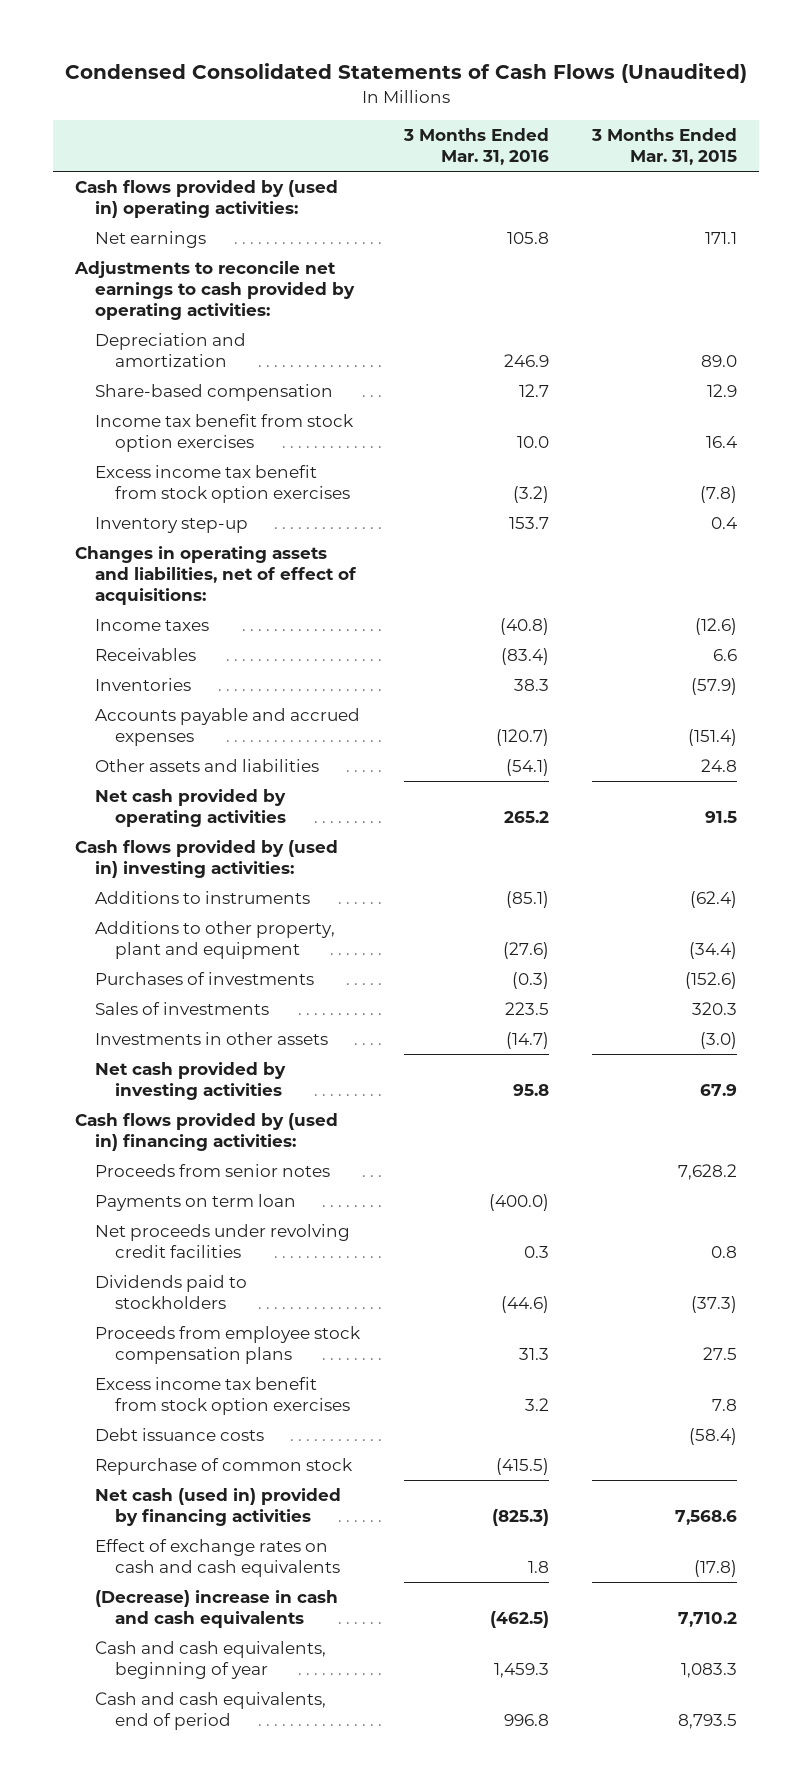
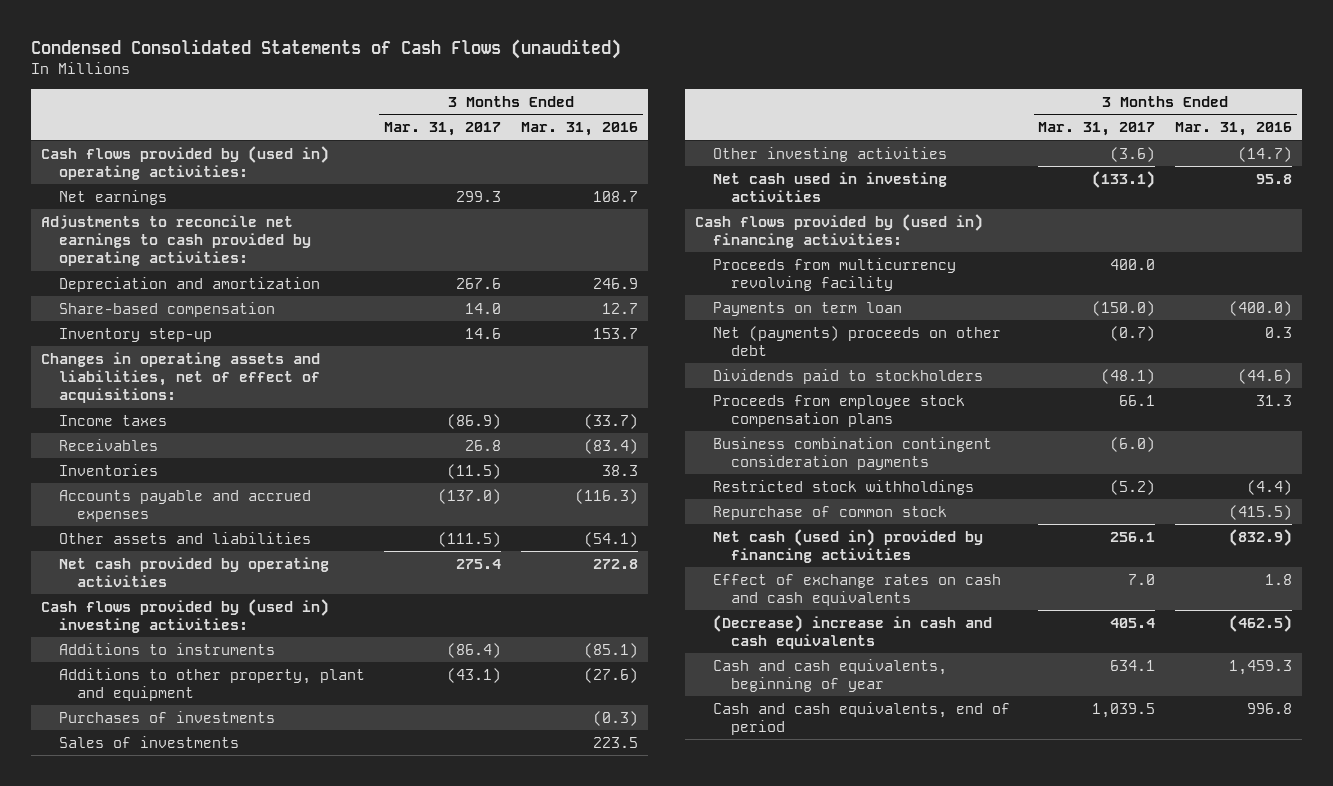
[64,63,747,84] Condensed Consolidated Statements of Cash Flows (Unaudited) -> [30,39,621,60] Condensed Consolidated Statements of Cash Flows (unaudited)
[591,128,738,165] 3 Months Ended Mar. 31, 2015 -> none
none -> [384,122,502,137] Mar. 31, 2017
[506,232,549,245] 105.8 -> [592,190,638,202] 108.7
[94,414,354,453] Income tax benefit from stock option exercises -> none
[94,465,351,504] Excess income tax benefit from stock option exercises -> none
[499,618,549,636] (40.8) -> [583,413,638,429] (33.7)
[495,729,549,747] (120.7) -> [574,488,638,504] (116.3)
[503,811,549,824] 265.2 -> [592,558,638,569] 272.8
[94,1032,328,1046] Investments in other assets -> [712,146,947,162] Other investing activities
[94,1062,286,1101] Net cash provided by investing activities -> [712,171,947,203] Net cash used in investing activities
[94,1164,330,1178] Proceeds from senior notes -> none
none -> [712,257,956,292] Proceeds from multicurrency revolving facility
[94,1224,350,1259] Net proceeds under revolving credit facilities -> none
none -> [712,325,1001,357] Net (payments) proceeds on other debt
[94,1377,351,1416] Excess income tax benefit from stock option exercises -> none
[94,1428,264,1442] Debt issuance costs -> none
none -> [712,436,992,471] Business combination contingent consideration payments
none -> [712,479,974,495] Restricted stock withholdings
[491,1509,549,1527] (825.3) -> [1229,528,1293,546] (832.9)

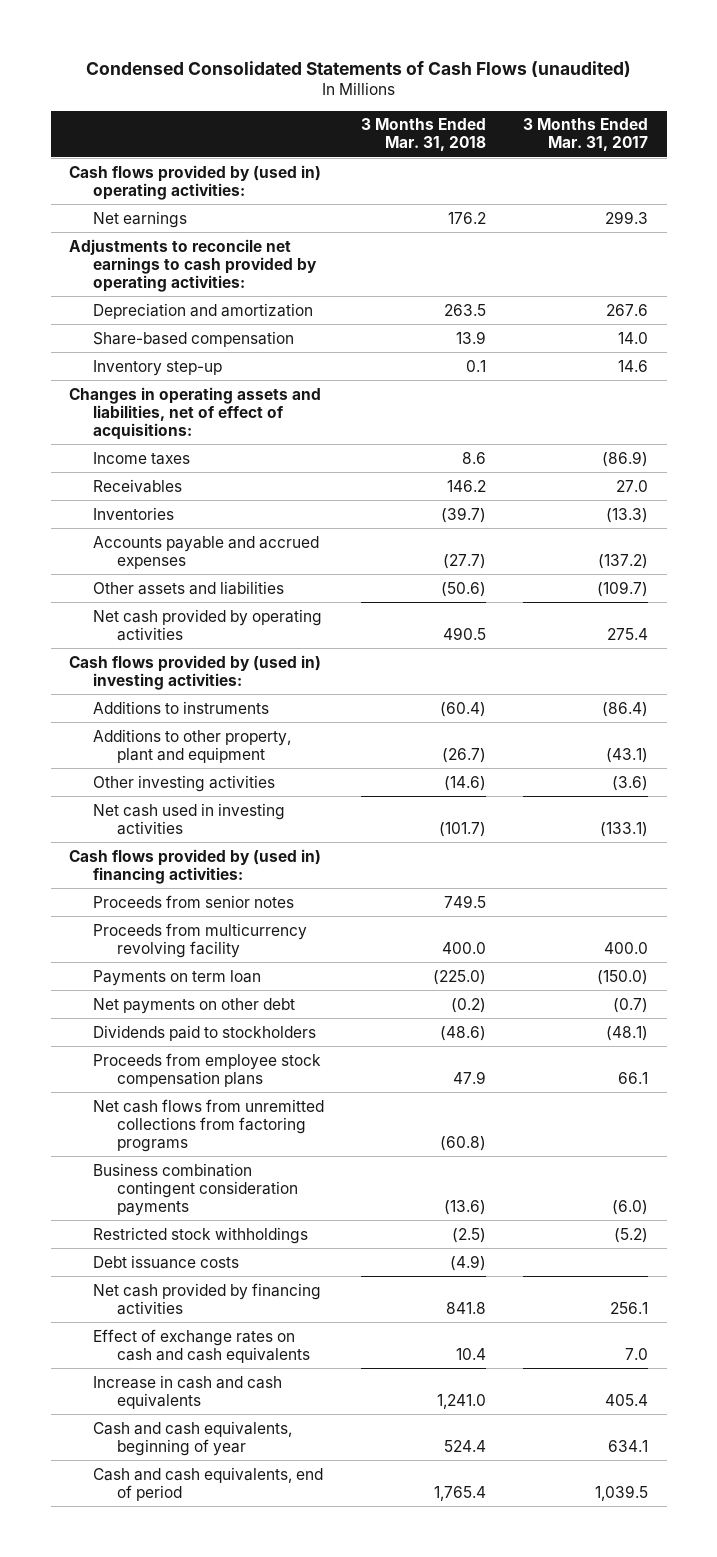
[520,122,638,137] Mar. 31, 2016 -> none
none -> [361,118,487,152] 3 Months Ended Mar. 31, 2018
[465,439,502,451] 26.8 -> [616,479,649,492] 27.0
[447,463,502,479] (11.5) -> [606,507,649,523] (13.3)
[438,488,502,504] (137.0) -> [598,553,649,569] (137.2)
[438,531,502,547] (111.5) -> [597,580,649,597] (109.7)
[58,710,275,723] Purchases of investments -> none
[58,735,239,748] Sales of investments -> none
none -> [93,894,295,908] Proceeds from senior notes
[712,325,1001,357] Net (payments) proceeds on other debt -> [93,997,296,1014] Net payments on other debt
none -> [93,1098,325,1152] Net cash flows from unremitted collections from factoring programs
[712,505,947,520] Repurchase of common stock -> none
none -> [93,1254,240,1269] Debt issuance costs
[712,528,983,564] Net cash (used in) provided by financing activities -> [93,1282,322,1315] Net cash provided by financing activities
[712,614,992,650] (Decrease) increase in cash and cash equivalents -> [93,1374,283,1409] Increase in cash and cash equivalents

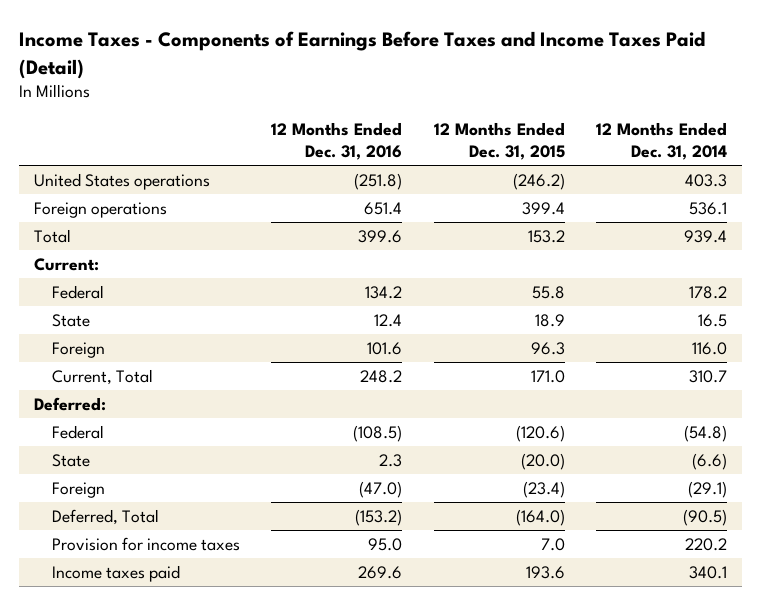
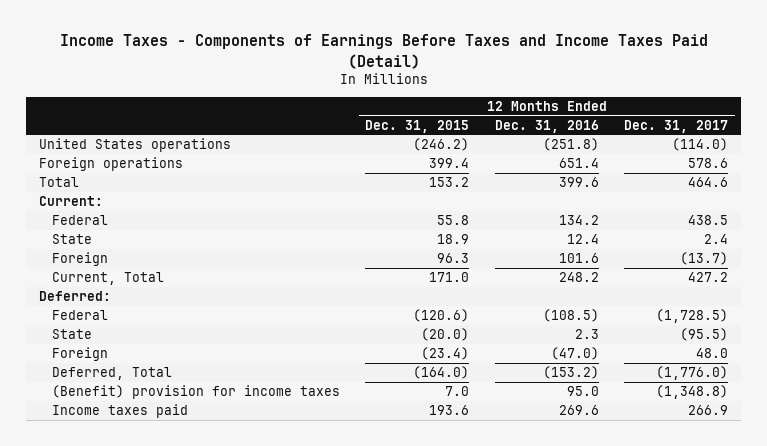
[595,121,727,161] 12 Months Ended Dec. 31, 2014 -> none
none -> [624,119,729,133] Dec. 31, 2017
[52,536,241,551] Provision for income taxes -> [51,384,340,399] (Benefit) provision for income taxes

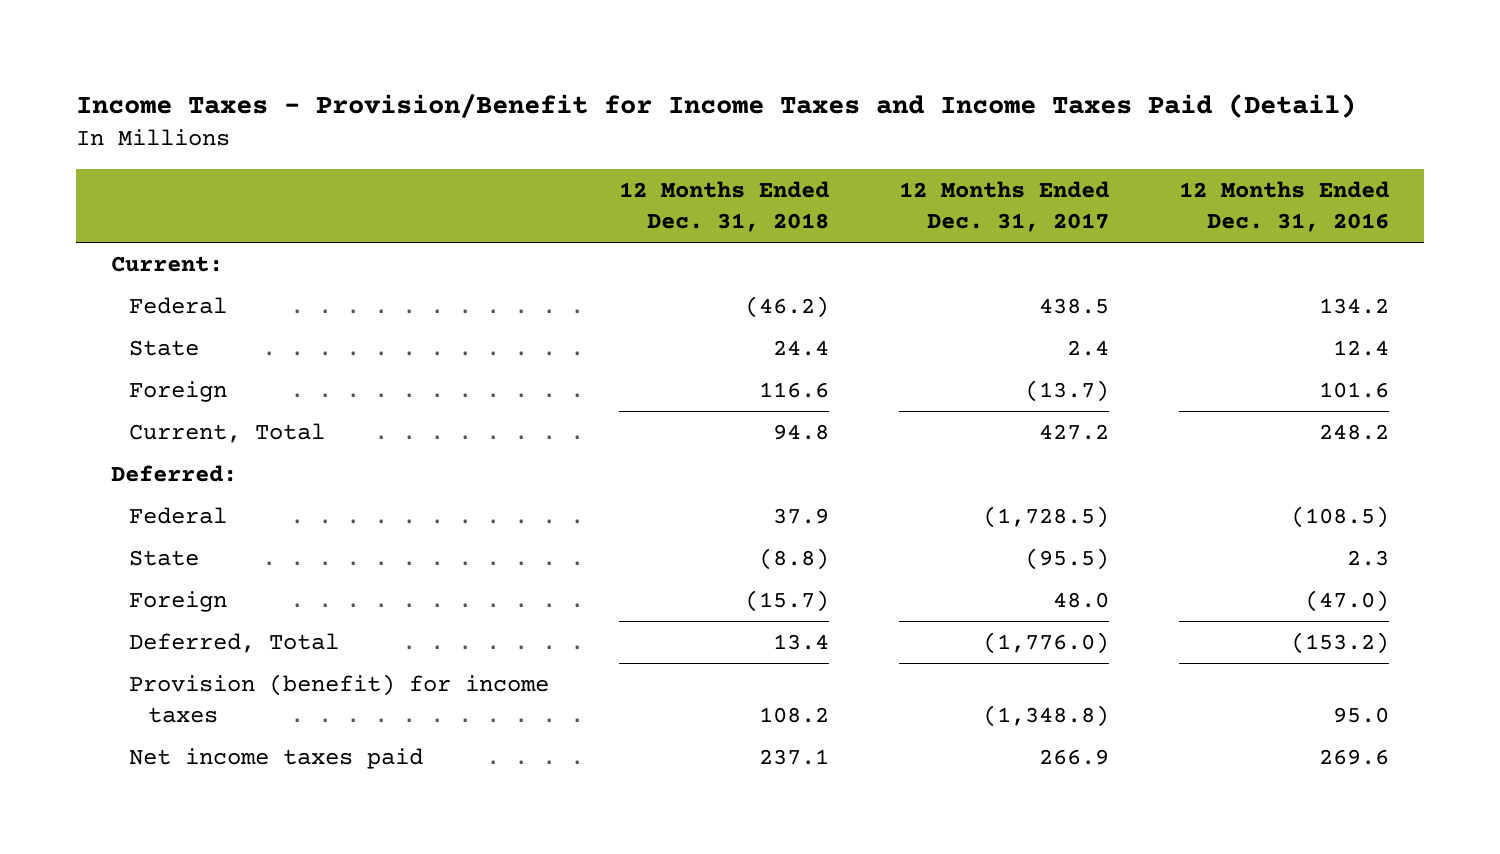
[59,34,708,69] Income Taxes - Components of Earnings Before Taxes and Income Taxes Paid (Detail) -> [75,93,1356,118] Income Taxes - Provision/Benefit for Income Taxes and Income Taxes Paid (Detail)
[365,119,470,133] Dec. 31, 2015 -> none
none -> [619,181,830,232] 12 Months Ended Dec. 31, 2018
[39,137,232,152] United States operations -> none
[39,156,184,171] Foreign operations -> none
[39,176,80,187] Total -> none
[51,384,340,399] (Benefit) provision for income taxes -> [129,674,550,723] Provision (benefit) for income taxes
[51,403,188,418] Income taxes paid -> [129,748,424,770] Net income taxes paid

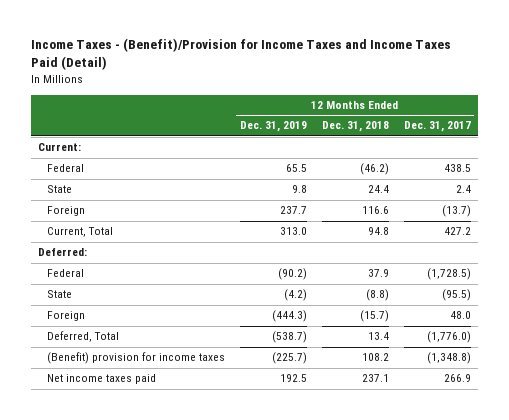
[75,93,1356,118] Income Taxes - Provision/Benefit for Income Taxes and Income Taxes Paid (Detail) -> [30,38,451,71] Income Taxes - (Benefit)/Provision for Income Taxes and Income Taxes Paid (Detail)
[1179,181,1390,232] 12 Months Ended Dec. 31, 2016 -> none
none -> [239,121,307,133] Dec. 31, 2019
[129,674,550,723] Provision (benefit) for income taxes -> [47,352,226,365] (Benefit) provision for income taxes

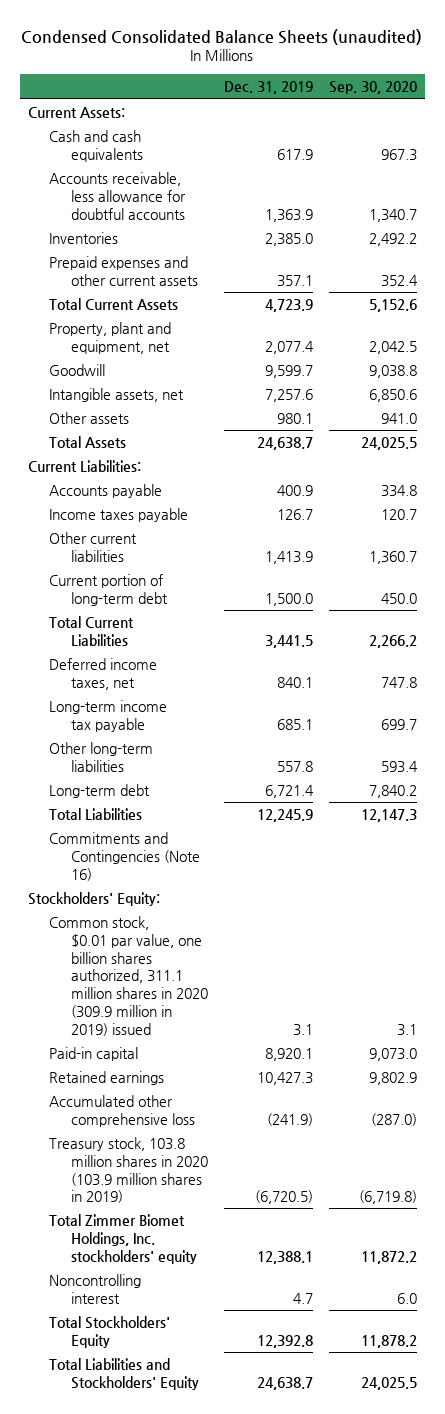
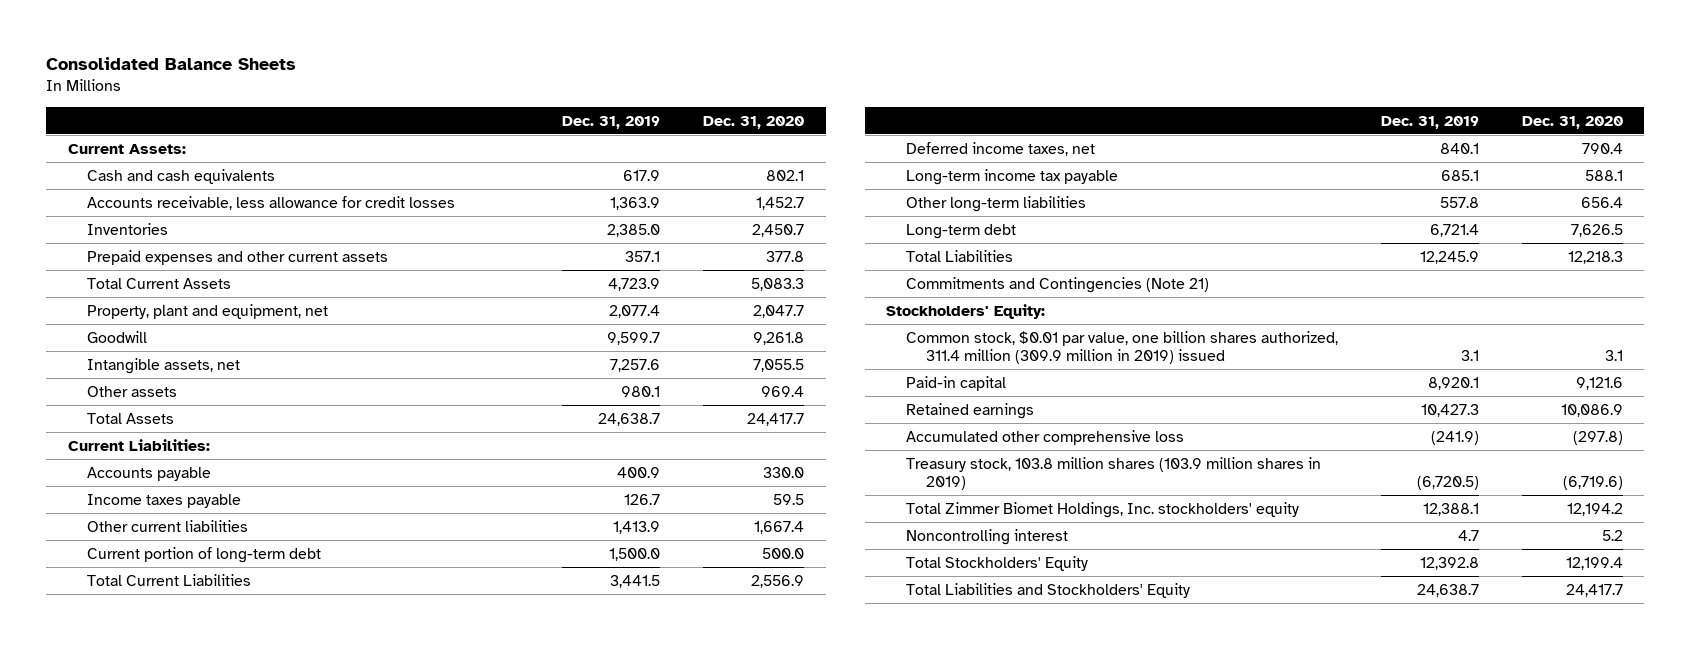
[21,28,423,45] Condensed Consolidated Balance Sheets (unaudited) -> [46,57,297,71] Consolidated Balance Sheets
[328,81,417,95] Sep. 30, 2020 -> none
none -> [703,115,805,129] Dec. 31, 2020
[49,171,186,220] Accounts receivable, less allowance for doubtful accounts -> [87,195,456,210] Accounts receivable, less allowance for credit losses
[49,831,200,881] Commitments and Contingencies (Note 16) -> [905,276,1209,293] Commitments and Contingencies (Note 21)
[49,915,208,1036] Common stock, $0.01 par value, one billion shares authorized, 311.1 million shares in 2020 (309.9 million in 2019) issued -> [905,330,1338,365] Common stock, $0.01 par value, one billion shares authorized, 311.4 million (309.9 million in 2019) issued
[49,1136,208,1204] Treasury stock, 103.8 million shares in 2020 (103.9 million shares in 2019) -> [905,456,1321,491] Treasury stock, 103.8 million shares (103.9 million shares in 2019)

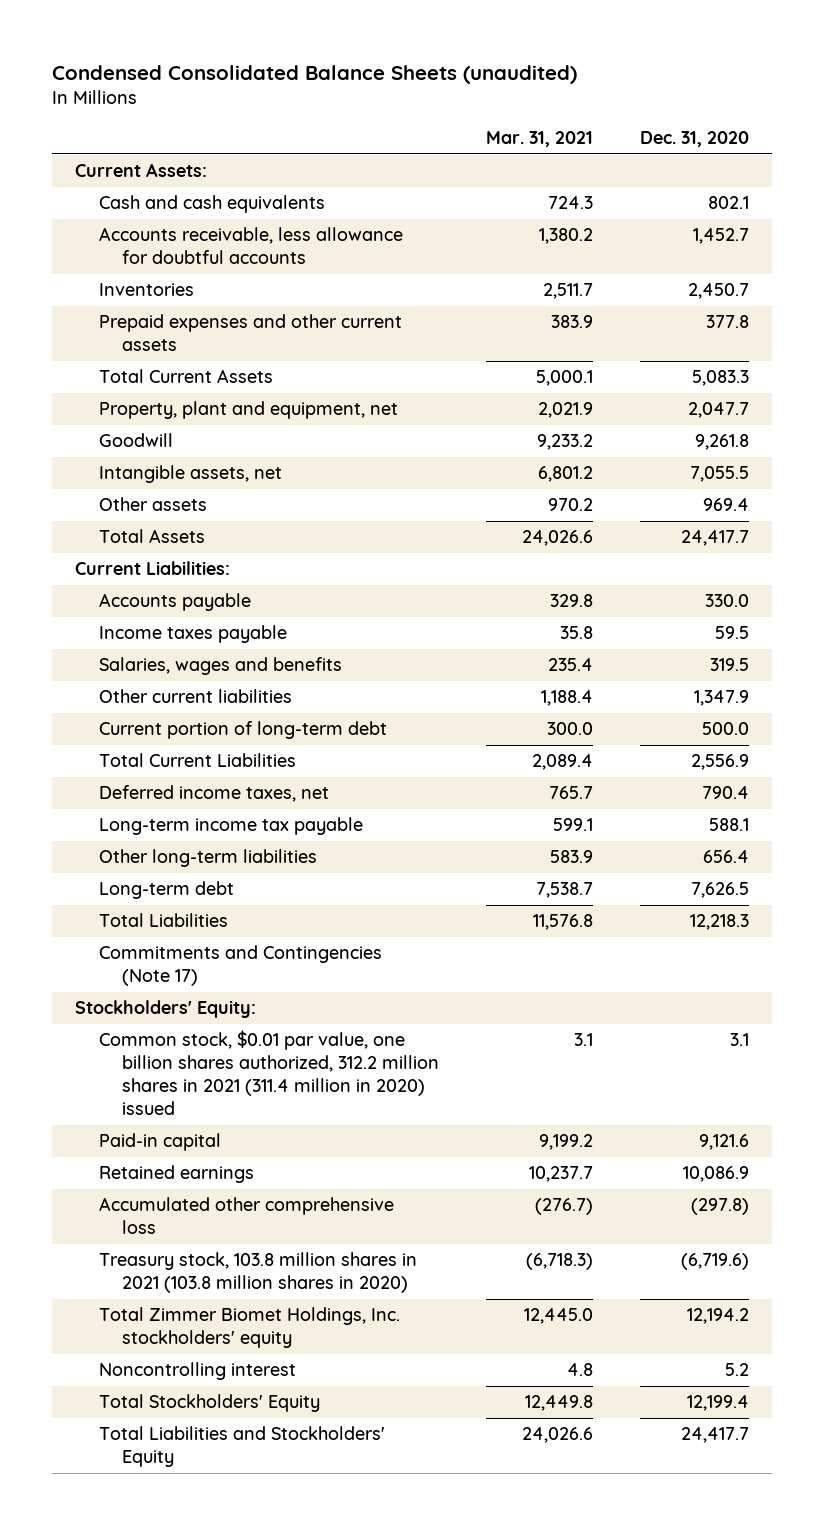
[46,57,297,71] Consolidated Balance Sheets -> [51,64,577,84] Condensed Consolidated Balance Sheets (unaudited)
[562,115,661,129] Dec. 31, 2019 -> none
none -> [485,131,593,148] Mar. 31, 2021
[87,195,456,210] Accounts receivable, less allowance for credit losses -> [98,227,403,265] Accounts receivable, less allowance for doubtful accounts
none -> [98,657,342,676] Salaries, wages and benefits
[754,520,805,534] 1,667.4 -> [693,690,749,707] 1,347.9
[905,276,1209,293] Commitments and Contingencies (Note 21) -> [98,945,382,987] Commitments and Contingencies (Note 17)
[905,330,1338,365] Common stock, $0.01 par value, one billion shares authorized, 311.4 million (309.9 million in 2019) issued -> [98,1030,439,1116] Common stock, $0.01 par value, one billion shares authorized, 312.2 million shares in 2021 (311.4 million in 2020) issued
[905,456,1321,491] Treasury stock, 103.8 million shares (103.9 million shares in 2019) -> [98,1252,417,1294] Treasury stock, 103.8 million shares in 2021 (103.8 million shares in 2020)

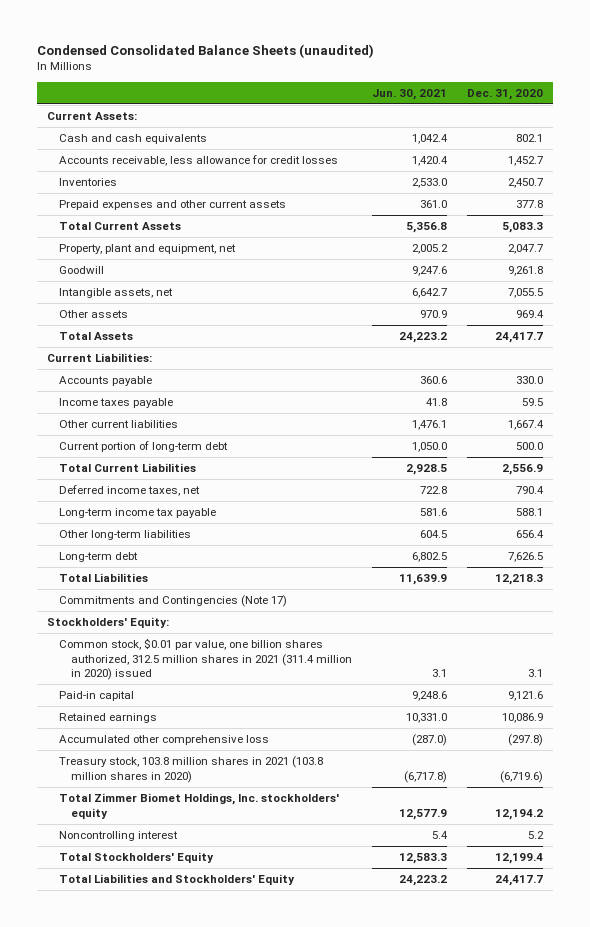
[485,131,593,148] Mar. 31, 2021 -> none
none -> [371,88,447,100] Jun. 30, 2021
[98,227,403,265] Accounts receivable, less allowance for doubtful accounts -> [58,155,338,167] Accounts receivable, less allowance for credit losses
[98,657,342,676] Salaries, wages and benefits -> none
[693,690,749,707] 1,347.9 -> [507,420,544,431] 1,667.4
[98,1030,439,1116] Common stock, $0.01 par value, one billion shares authorized, 312.2 million shares in 2021 (311.4 million in 2020) issued -> [58,638,352,681] Common stock, $0.01 par value, one billion shares authorized, 312.5 million shares in 2021 (311.4 million in 2020) issued

